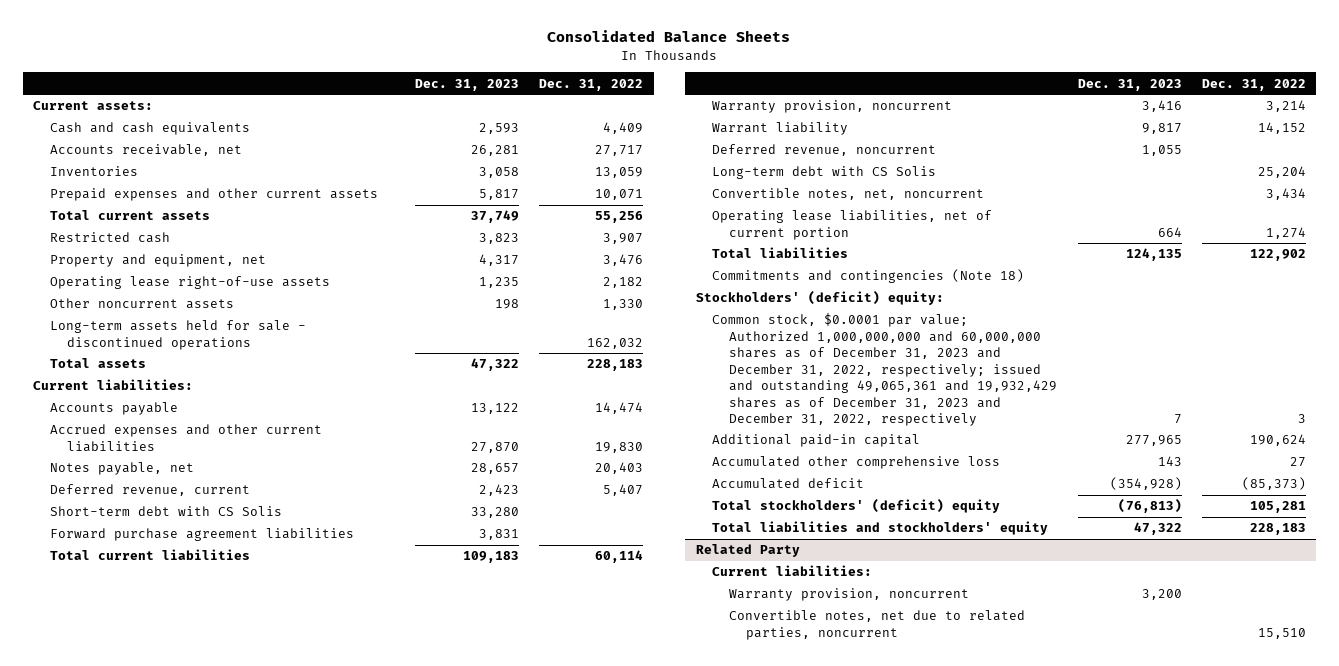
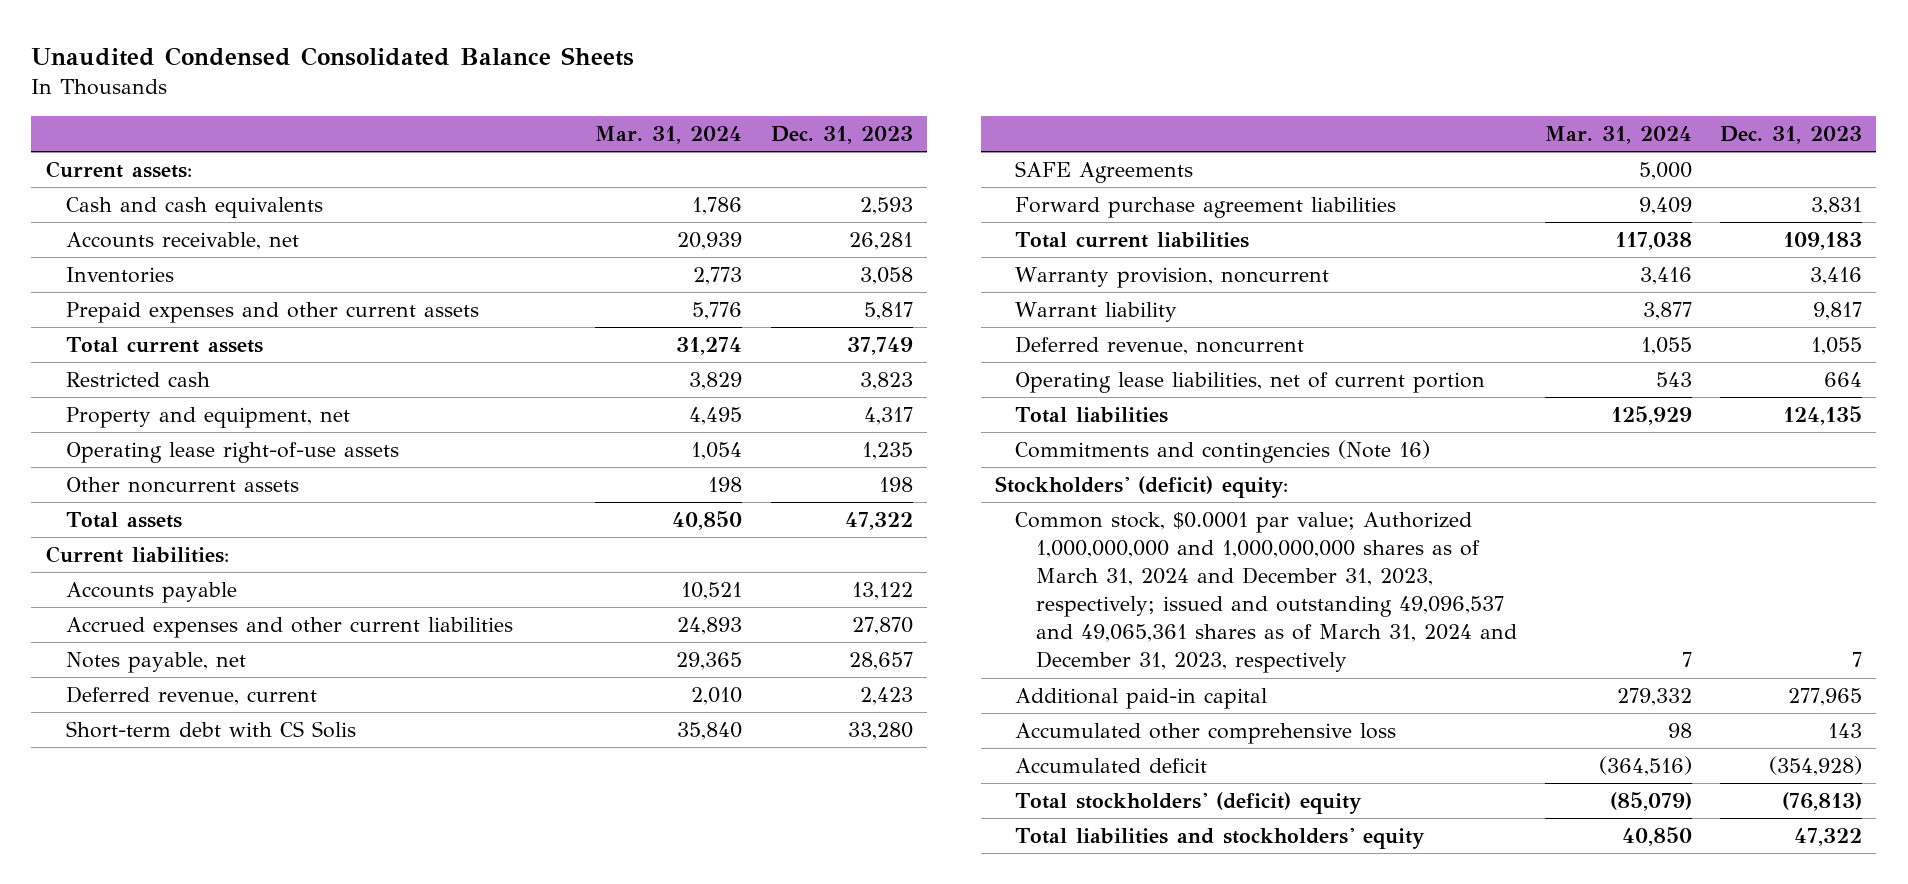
[547,30,791,43] Consolidated Balance Sheets -> [31,47,635,67] Unaudited Condensed Consolidated Balance Sheets
[539,78,644,91] Dec. 31, 2022 -> none
none -> [595,126,743,145] Mar. 31, 2024
[49,320,306,350] Long-term assets held for sale - discontinued operations -> none
none -> [1015,161,1194,184] SAFE Agreements
[712,166,937,180] Long-term debt with CS Solis -> none
[712,188,985,201] Convertible notes, net, noncurrent -> none
[712,269,1025,284] Commitments and contingencies (Note 18) -> [1015,440,1431,464] Commitments and contingencies (Note 16)
[712,313,1058,426] Common stock, $0.0001 par value; Authorized 1,000,000,000 and 60,000,000 shares as of December 31, 2023 and December 31, 2022, respectively; issued and outstanding 49,065,361 and 19,932,429 shares as of December 31, 2023 and December 31, 2022, respectively -> [1015,512,1517,674] Common stock, $0.0001 par value; Authorized 1,000,000,000 and 1,000,000,000 shares as of March 31, 2024 and December 31, 2023, respectively; issued and outstanding 49,096,537 and 49,065,361 shares as of March 31, 2024 and December 31, 2023, respectively
[695,544,800,558] Related Party -> none
[712,565,873,577] Current liabilities: -> none
[729,588,970,602] Warranty provision, noncurrent -> none
[729,610,1026,640] Convertible notes, net due to related parties, noncurrent -> none

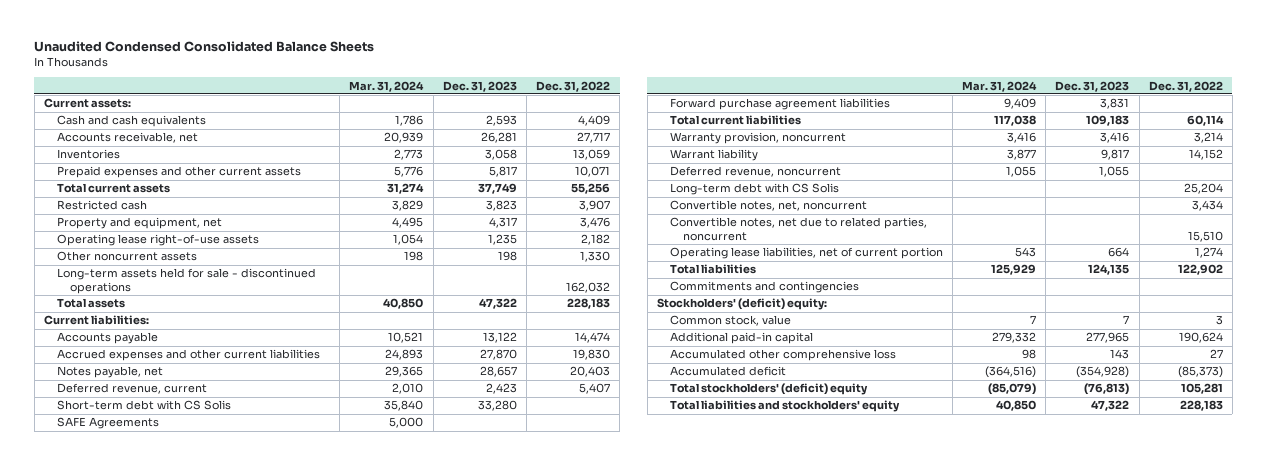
none -> [535,80,610,92] Dec. 31, 2022
none -> [57,268,317,294] Long-term assets held for sale - discontinued operations
none -> [669,183,839,196] Long-term debt with CS Solis
none -> [669,200,867,212] Convertible notes, net, noncurrent
none -> [669,217,927,241] Convertible notes, net due to related parties, noncurrent
[1015,440,1431,464] Commitments and contingencies (Note 16) -> [669,281,859,294] Commitments and contingencies
[1015,512,1517,674] Common stock, $0.0001 par value; Authorized 1,000,000,000 and 1,000,000,000 shares as of March 31, 2024 and December 31, 2023, respectively; issued and outstanding 49,096,537 and 49,065,361 shares as of March 31, 2024 and December 31, 2023, respectively -> [669,315,791,327] Common stock, value

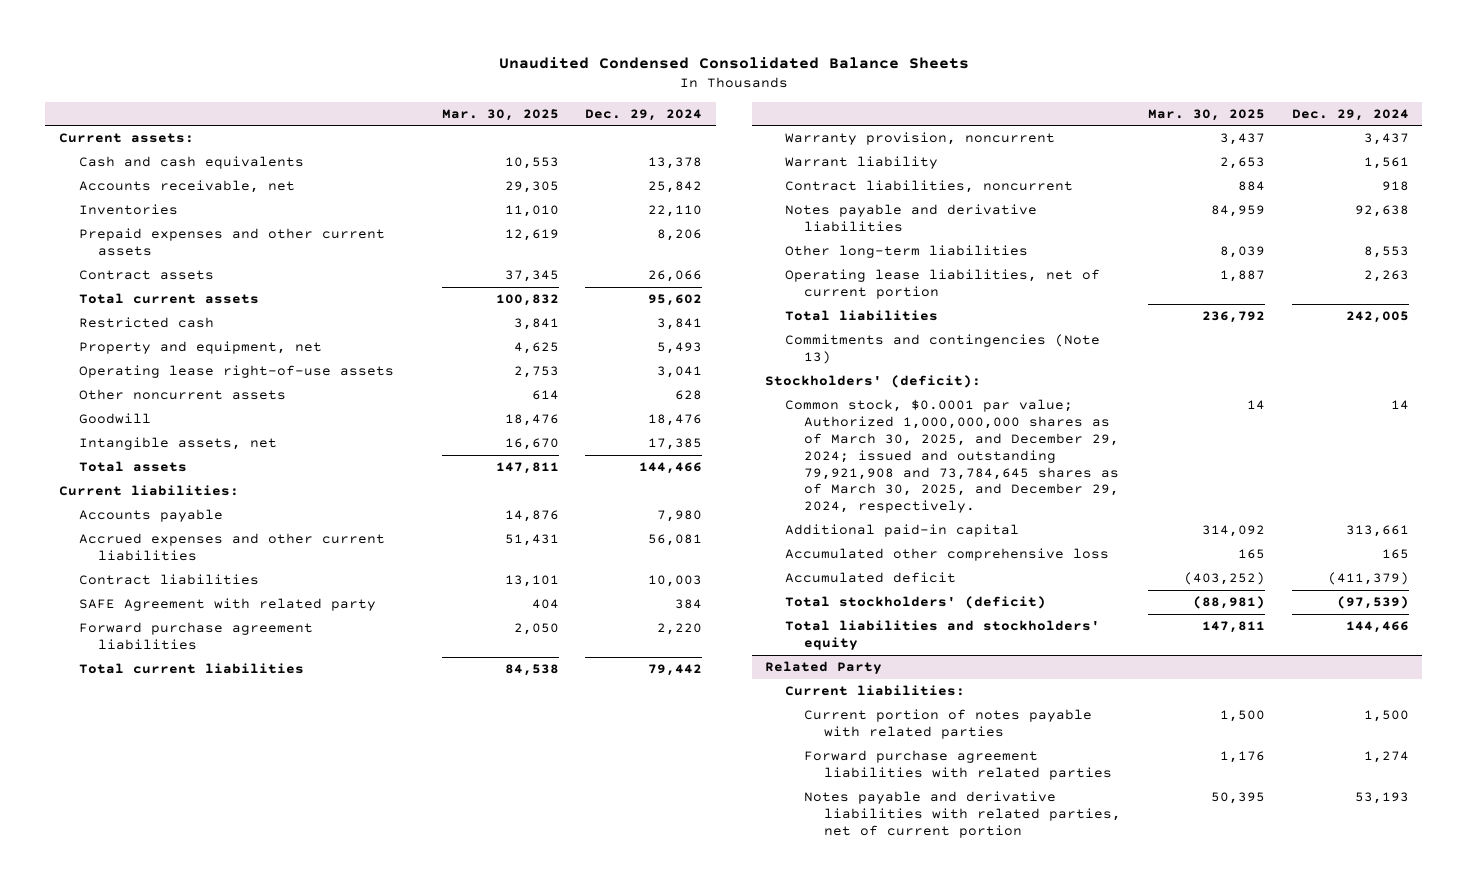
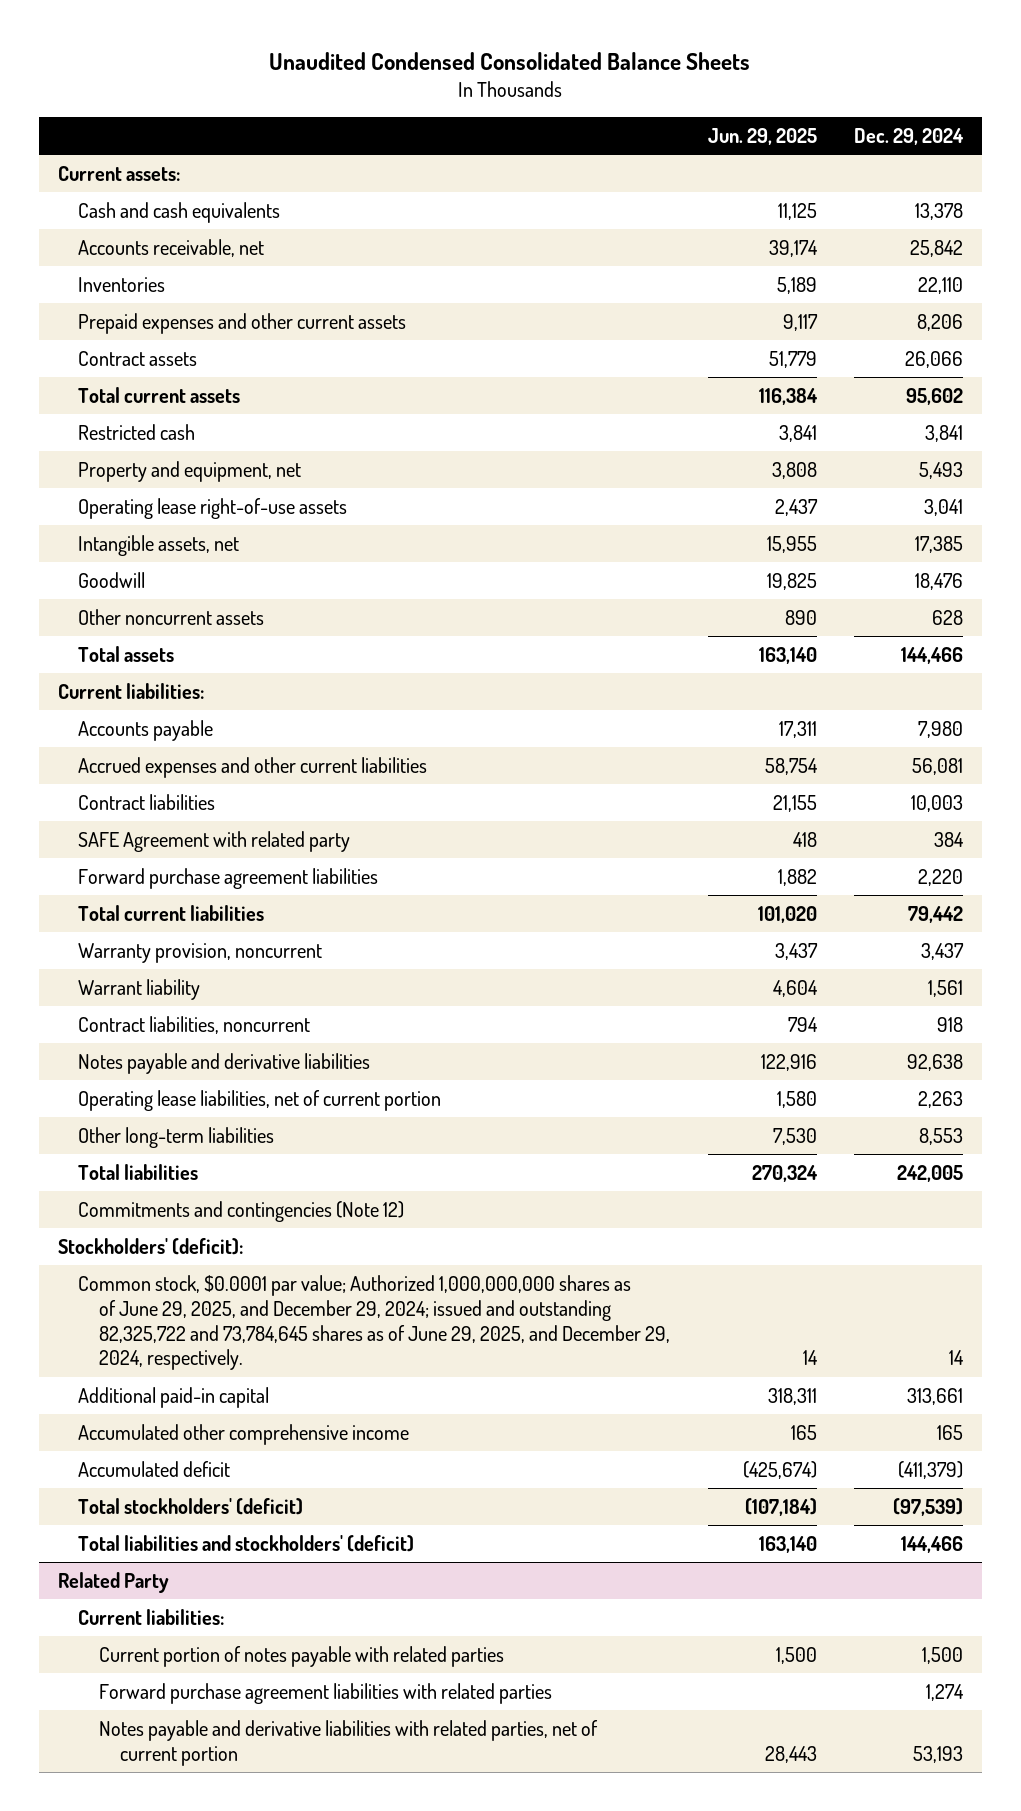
[441,108,559,121] Mar. 30, 2025 -> none
none -> [707,128,817,146] Jun. 29, 2025
[78,413,151,425] Goodwill -> [78,571,146,588] Goodwill
[78,389,286,401] Other noncurrent assets -> [78,608,265,625] Other noncurrent assets
[784,245,1028,259] Other long-term liabilities -> [78,1126,275,1148] Other long-term liabilities
[784,334,1100,364] Commitments and contingencies (Note 13) -> [78,1200,405,1222] Commitments and contingencies (Note 12)
[784,399,1120,514] Common stock, $0.0001 par value; Authorized 1,000,000,000 shares as of March 30, 2025, and December 29, 2024; issued and outstanding 79,921,908 and 73,784,645 shares as of March 30, 2025, and December 29, 2024, respectively. -> [78,1274,671,1371] Common stock, $0.0001 par value; Authorized 1,000,000,000 shares as of June 29, 2025, and December 29, 2024; issued and outstanding 82,325,722 and 73,784,645 shares as of June 29, 2025, and December 29, 2024, respectively.
[784,548,1109,562] Accumulated other comprehensive loss -> [78,1423,410,1445] Accumulated other comprehensive income
[784,620,1100,650] Total liabilities and stockholders' equity -> [78,1534,415,1552] Total liabilities and stockholders' (deficit)

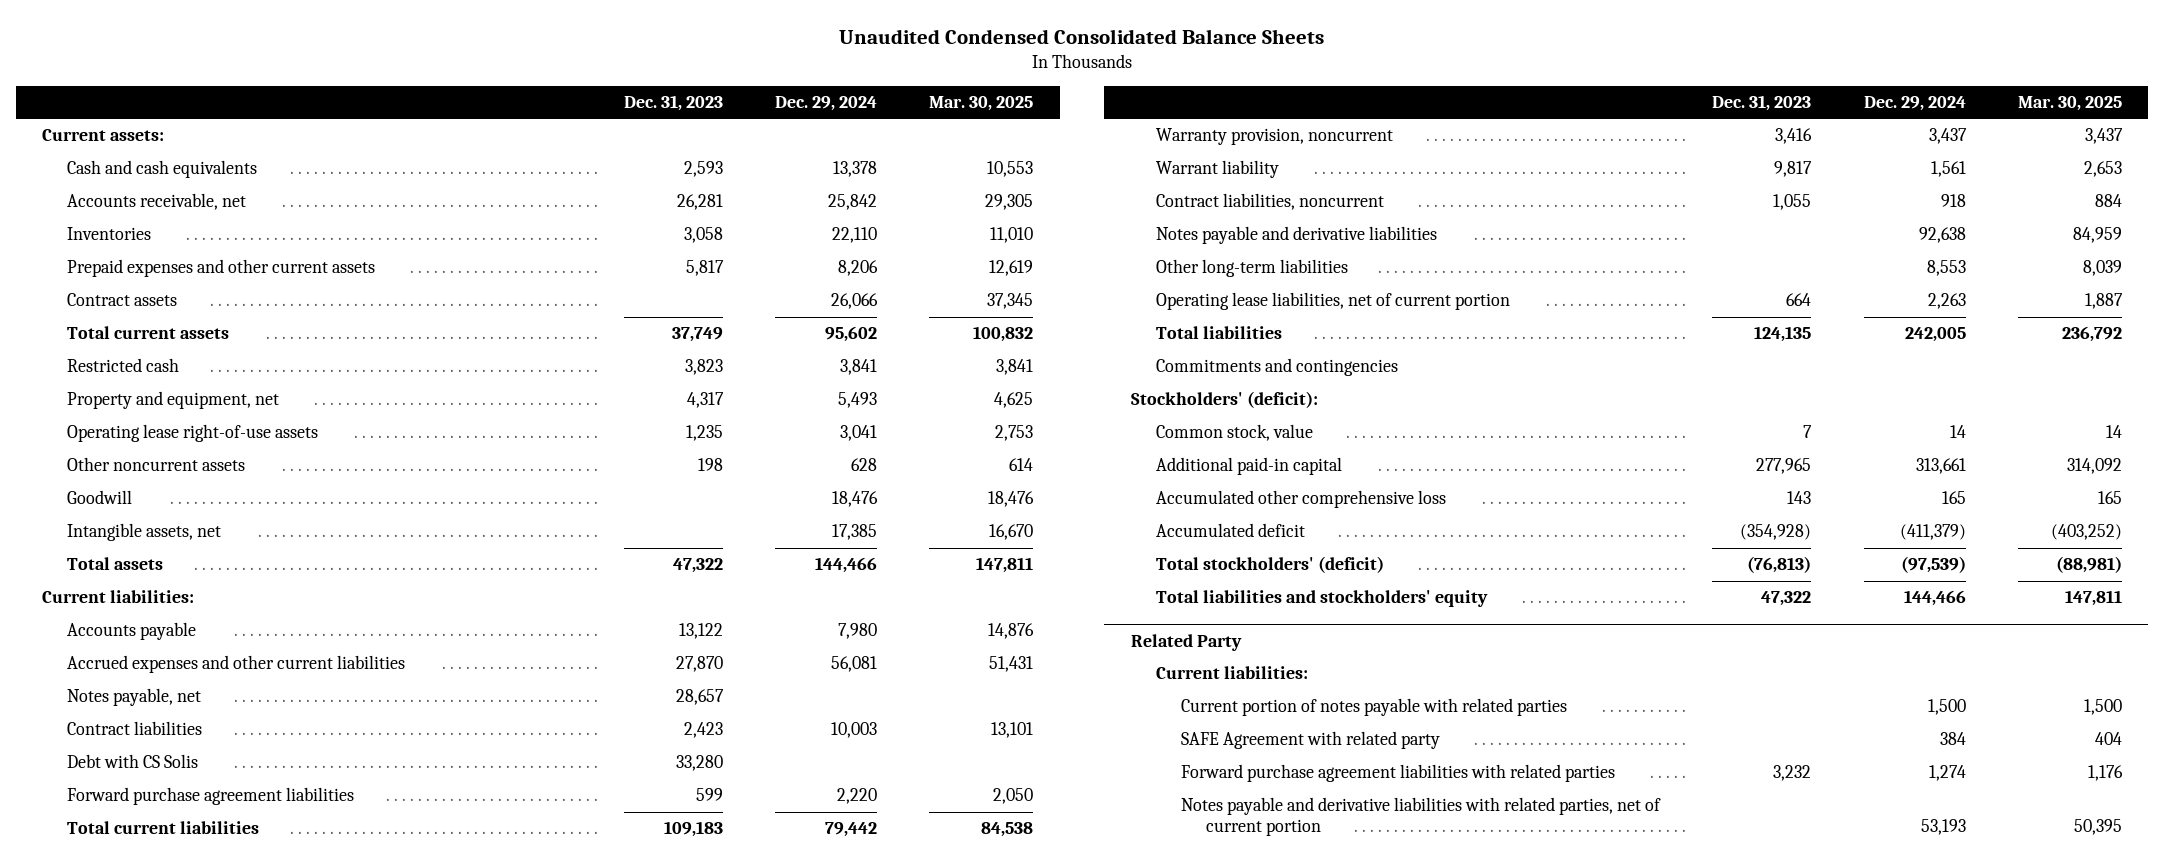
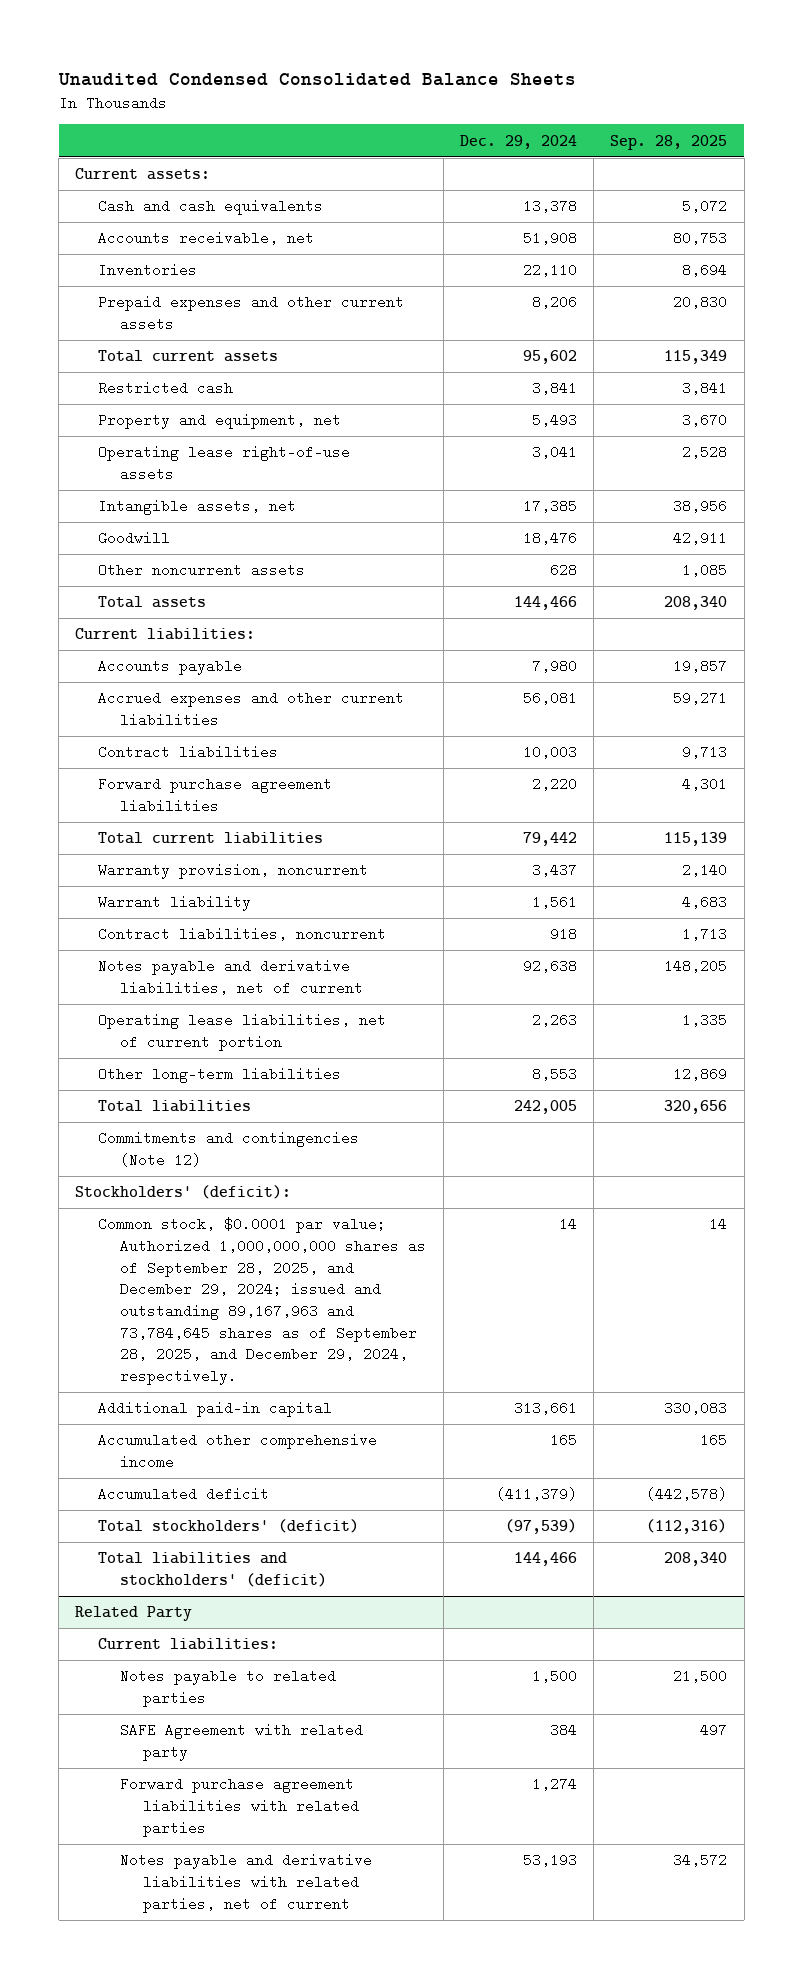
[623,95,723,112] Dec. 31, 2023 -> none
[929,96,1034,112] Mar. 30, 2025 -> none
none -> [610,134,728,150] Sep. 28, 2025
[828,194,878,211] 25,842 -> [522,231,577,246] 51,908
[67,293,178,307] Contract assets -> none
[67,490,133,505] Goodwill -> [97,531,170,546] Goodwill
[67,457,246,472] Other noncurrent assets -> [97,563,305,578] Other noncurrent assets
[67,688,202,707] Notes payable, net -> none
[67,754,199,769] Debt with CS Solis -> none
[1155,226,1437,245] Notes payable and derivative liabilities -> [97,959,364,996] Notes payable and derivative liabilities, net of current
[1155,259,1348,278] Other long-term liabilities -> [97,1067,341,1084] Other long-term liabilities
[1155,358,1398,377] Commitments and contingencies -> [97,1131,359,1168] Commitments and contingencies (Note 12)
[1155,424,1313,442] Common stock, value -> [97,1217,427,1385] Common stock, $0.0001 par value; Authorized 1,000,000,000 shares as of September 28, 2025, and December 29, 2024; issued and outstanding 89,167,963 and 73,784,645 shares as of September 28, 2025, and December 29, 2024, respectively.
[1155,490,1446,509] Accumulated other comprehensive loss -> [97,1433,377,1470] Accumulated other comprehensive income
[1155,590,1488,608] Total liabilities and stockholders' equity -> [97,1552,328,1588] Total liabilities and stockholders' (deficit)
[1180,698,1567,717] Current portion of notes payable with related parties -> none
none -> [120,1669,337,1708] Notes payable to related parties
[1180,797,1661,837] Notes payable and derivative liabilities with related parties, net of current portion -> [120,1853,373,1913] Notes payable and derivative liabilities with related parties, net of current

